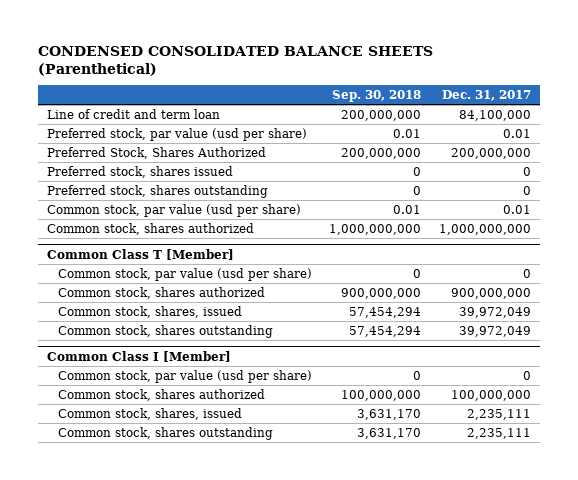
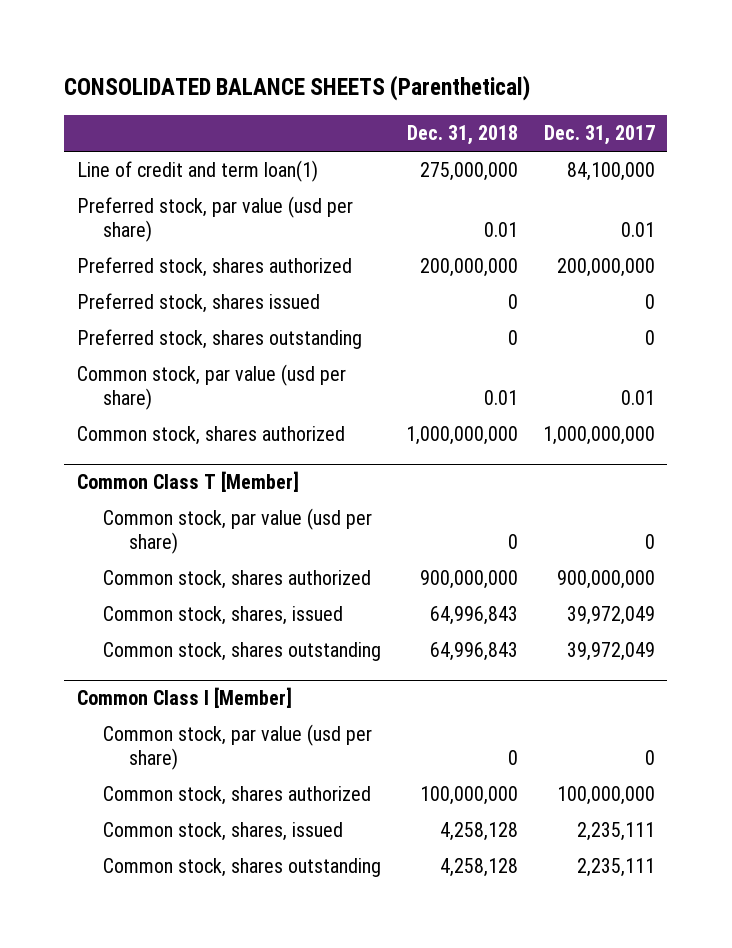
[37,45,433,76] CONDENSED CONSOLIDATED BALANCE SHEETS (Parenthetical) -> [64,75,531,102] CONSOLIDATED BALANCE SHEETS (Parenthetical)
[332,90,422,103] Sep. 30, 2018 -> none
none -> [406,125,518,146] Dec. 31, 2018
[46,108,220,119] Line of credit and term loan -> [76,160,318,183] Line of credit and term loan(1)
[46,146,266,159] Preferred Stock, Shares Authorized -> [76,257,352,278] Preferred stock, shares authorized

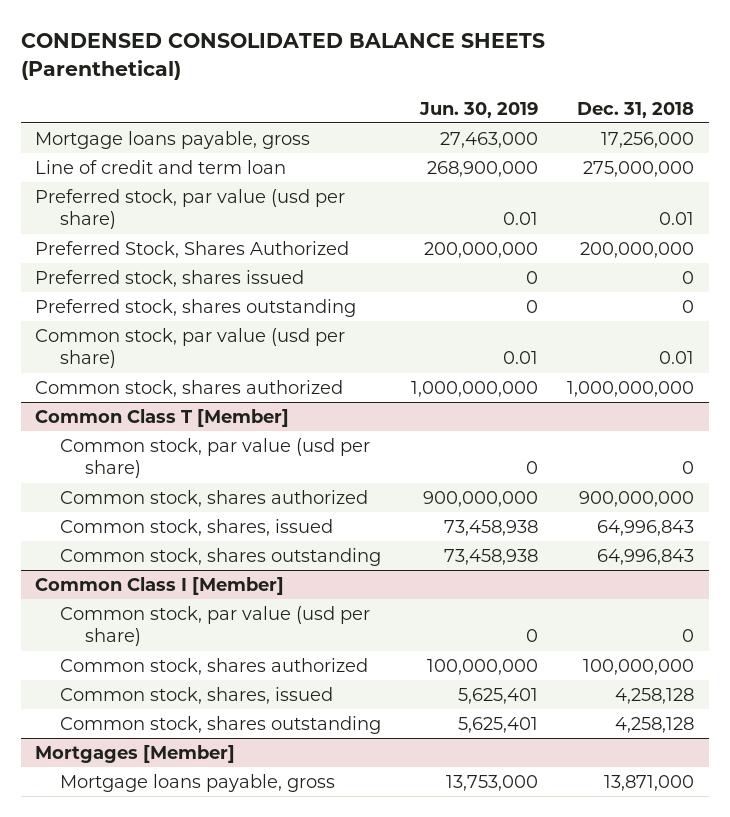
[64,75,531,102] CONSOLIDATED BALANCE SHEETS (Parenthetical) -> [20,33,545,80] CONDENSED CONSOLIDATED BALANCE SHEETS (Parenthetical)
[543,125,655,146] Dec. 31, 2017 -> none
none -> [418,101,538,118] Jun. 30, 2019
none -> [35,130,311,149] Mortgage loans payable, gross
[76,160,318,183] Line of credit and term loan(1) -> [35,159,287,174] Line of credit and term loan
[76,257,352,278] Preferred stock, shares authorized -> [35,240,350,258] Preferred Stock, Shares Authorized
none -> [35,744,236,763] Mortgages [Member]
none -> [60,773,336,792] Mortgage loans payable, gross

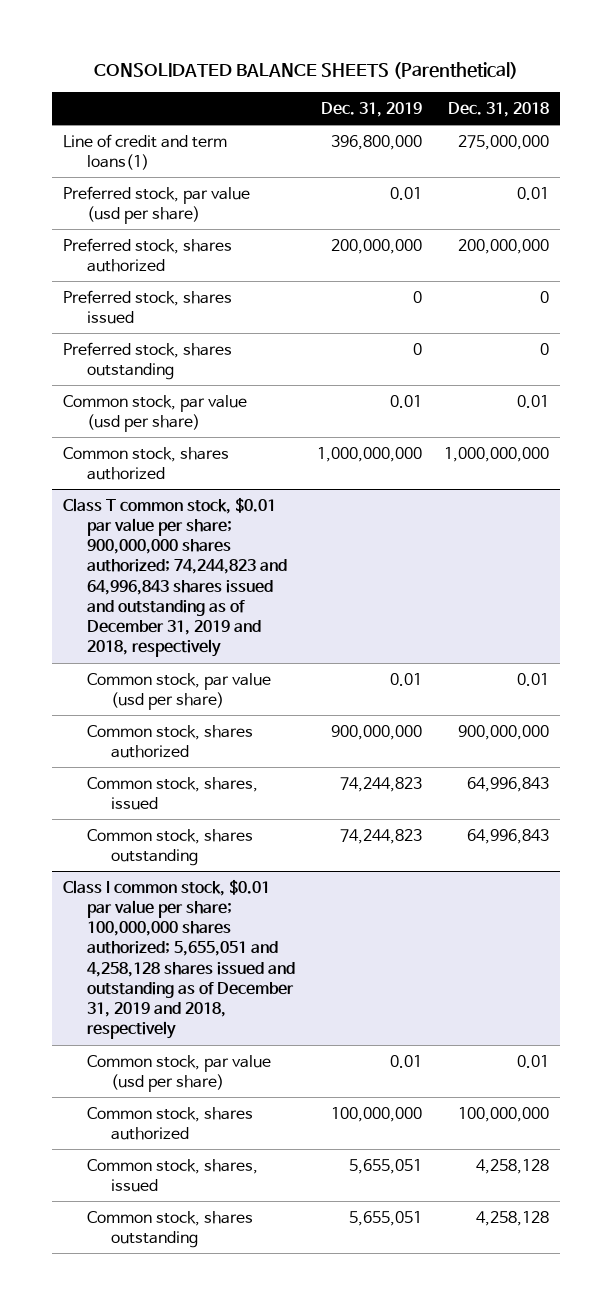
[20,33,545,80] CONDENSED CONSOLIDATED BALANCE SHEETS (Parenthetical) -> [94,62,519,80] CONSOLIDATED BALANCE SHEETS (Parenthetical)
[418,101,538,118] Jun. 30, 2019 -> none
none -> [321,101,423,117] Dec. 31, 2019
[35,130,311,149] Mortgage loans payable, gross -> none
[35,159,287,174] Line of credit and term loan -> [62,133,227,170] Line of credit and term loans(1)
[35,240,350,258] Preferred Stock, Shares Authorized -> [62,237,232,272] Preferred stock, shares authorized
[35,408,290,427] Common Class T [Member] -> [62,496,287,658] Class T common stock, $0.01 par value per share; 900,000,000 shares authorized; 74,244,823 and 64,996,843 shares issued and outstanding as of December 31, 2019 and 2018, respectively
[682,461,695,475] 0 -> [517,672,550,686] 0.01
[35,576,285,595] Common Class I [Member] -> [62,878,295,1040] Class I common stock, $0.01 par value per share; 100,000,000 shares authorized; 5,655,051 and 4,258,128 shares issued and outstanding as of December 31, 2019 and 2018, respectively
[682,629,695,643] 0 -> [517,1054,550,1068] 0.01
[35,744,236,763] Mortgages [Member] -> none
[60,773,336,792] Mortgage loans payable, gross -> none

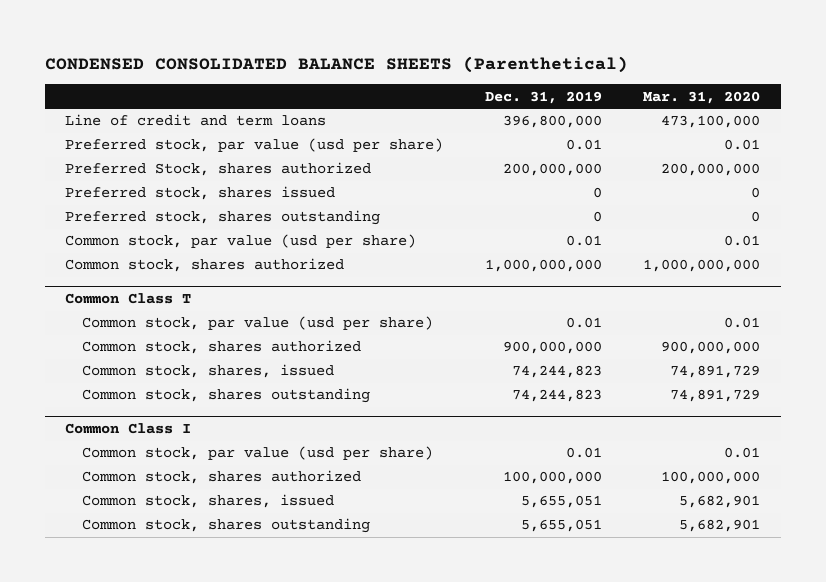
[94,62,519,80] CONSOLIDATED BALANCE SHEETS (Parenthetical) -> [44,55,628,73] CONDENSED CONSOLIDATED BALANCE SHEETS (Parenthetical)
[448,101,550,117] Dec. 31, 2018 -> none
none -> [643,90,761,104] Mar. 31, 2020
[62,133,227,170] Line of credit and term loans(1) -> [65,114,327,127] Line of credit and term loans
[62,237,232,272] Preferred stock, shares authorized -> [65,162,372,177] Preferred Stock, shares authorized
[62,496,287,658] Class T common stock, $0.01 par value per share; 900,000,000 shares authorized; 74,244,823 and 64,996,843 shares issued and outstanding as of December 31, 2019 and 2018, respectively -> [65,293,192,305] Common Class T
[62,878,295,1040] Class I common stock, $0.01 par value per share; 100,000,000 shares authorized; 5,655,051 and 4,258,128 shares issued and outstanding as of December 31, 2019 and 2018, respectively -> [65,423,192,435] Common Class I

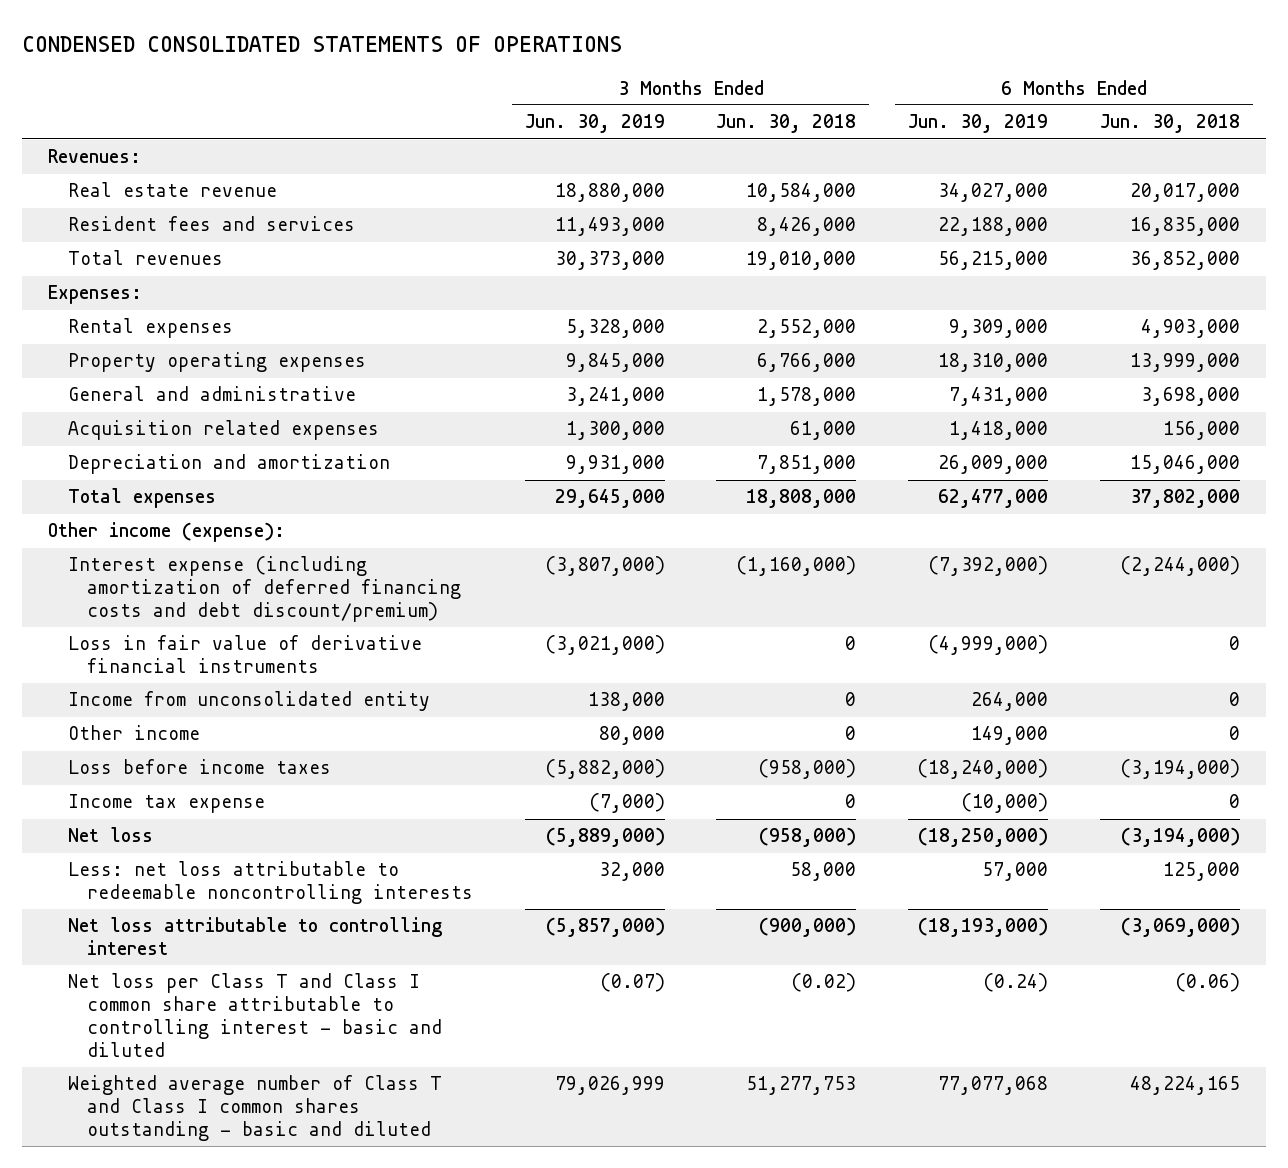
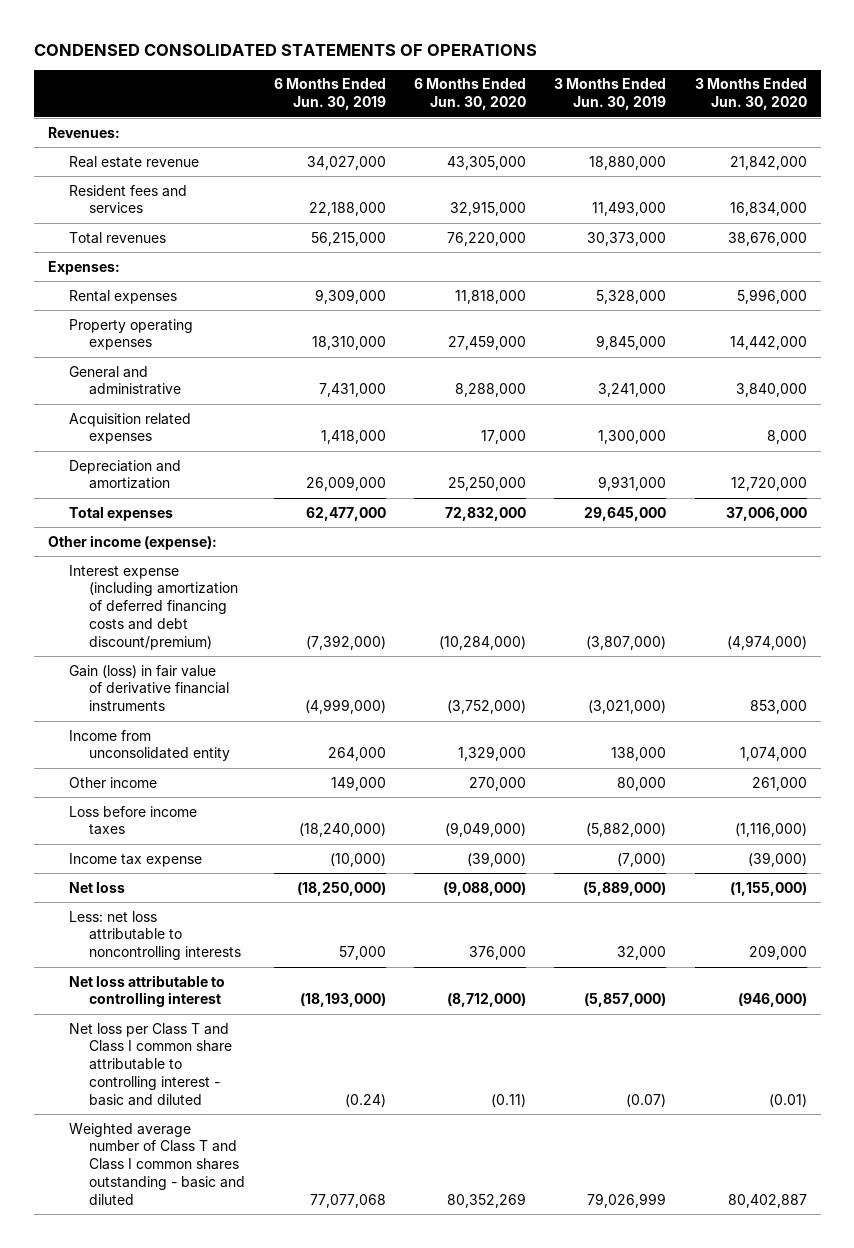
[716,114,857,134] Jun. 30, 2018 -> none
[1100,114,1241,134] Jun. 30, 2018 -> none
none -> [414,78,527,111] 6 Months Ended Jun. 30, 2020
none -> [694,78,807,111] 3 Months Ended Jun. 30, 2020
[67,635,422,674] Loss in fair value of derivative financial instruments -> [68,664,230,712] Gain (loss) in fair value of derivative financial instruments
[67,861,473,905] Less: net loss attributable to redeemable noncontrolling interests -> [68,910,242,961] Less: net loss attributable to noncontrolling interests

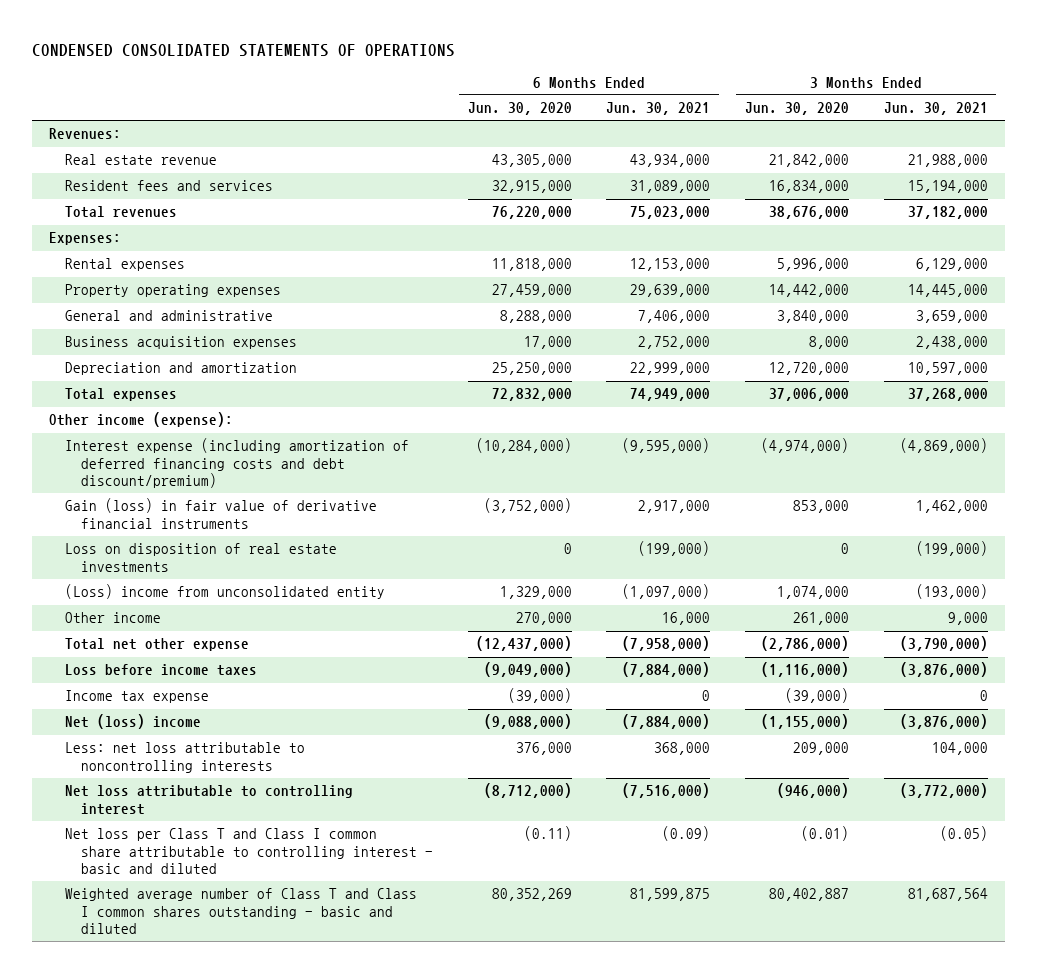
[273,78,386,111] 6 Months Ended Jun. 30, 2019 -> none
[554,78,667,111] 3 Months Ended Jun. 30, 2019 -> none
none -> [606,102,711,116] Jun. 30, 2021
none -> [883,102,988,116] Jun. 30, 2021
[68,412,191,445] Acquisition related expenses -> [65,336,298,350] Business acquisition expenses
none -> [65,543,338,572] Loss on disposition of real estate investments
[68,729,231,762] Income from unconsolidated entity -> [65,584,386,600] (Loss) income from unconsolidated entity
none -> [65,638,250,652] Total net other expense
[68,881,125,893] Net loss -> [65,714,202,730] Net (loss) income

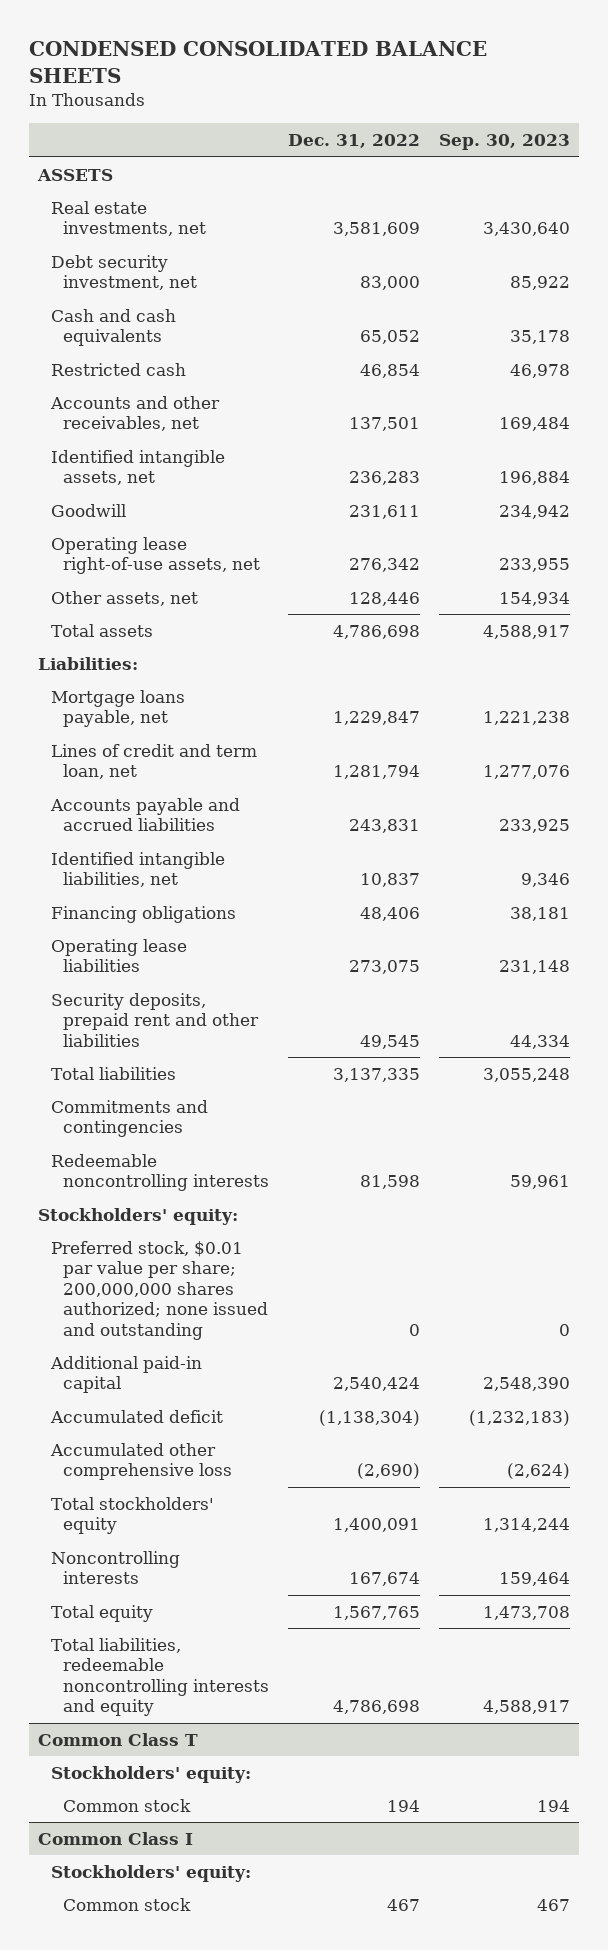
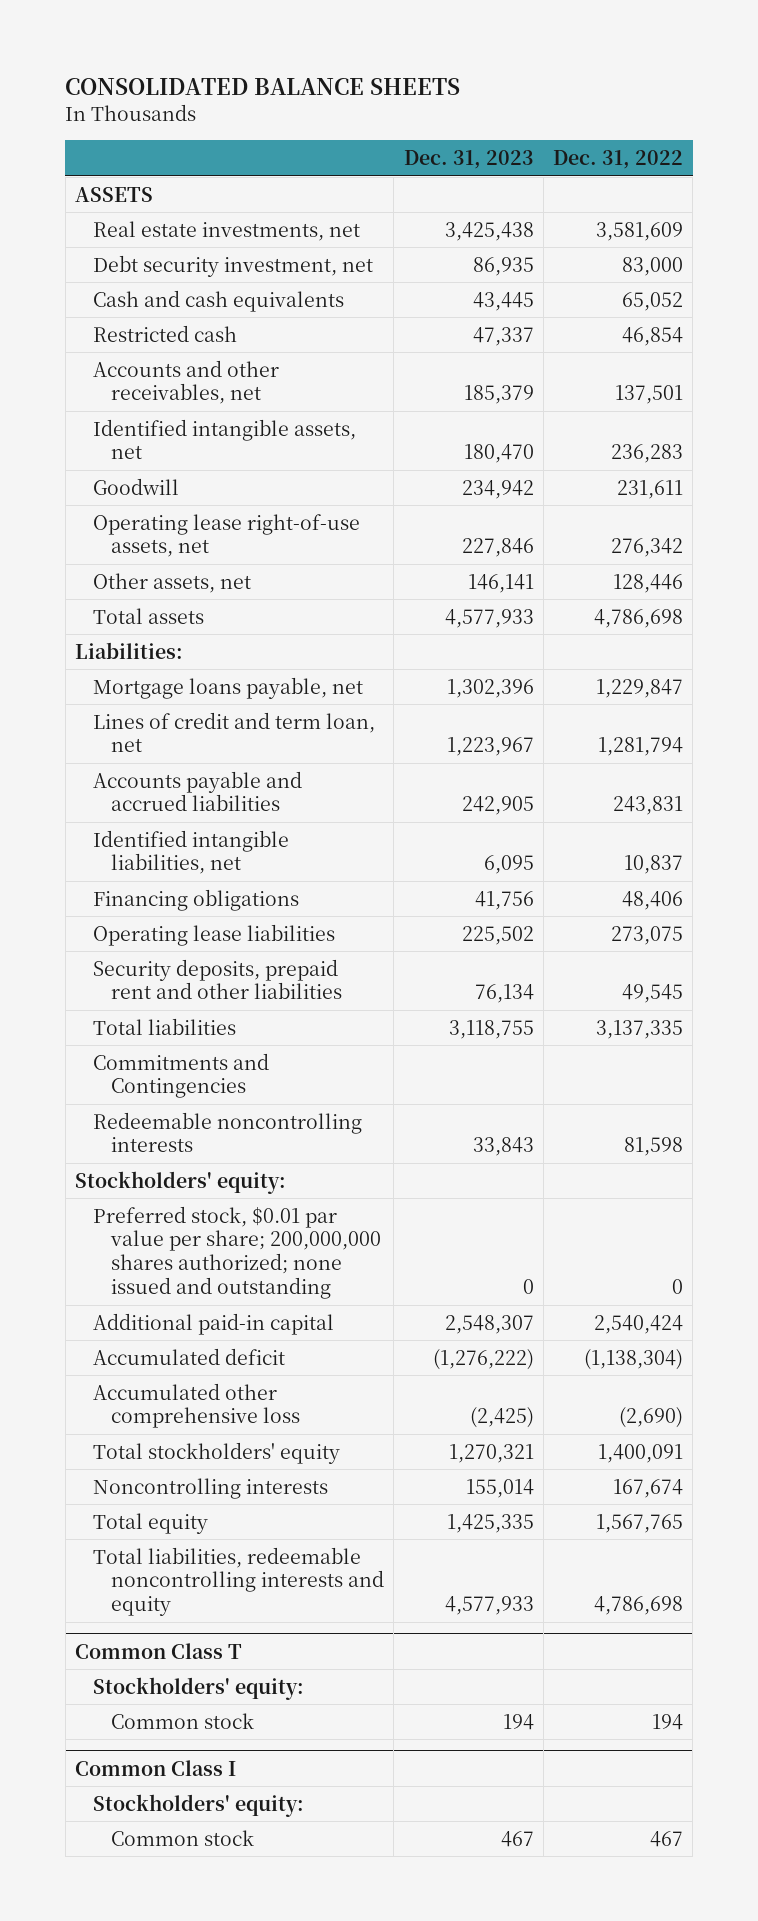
[29,40,488,83] CONDENSED CONSOLIDATED BALANCE SHEETS -> [65,78,461,96] CONSOLIDATED BALANCE SHEETS
[438,134,570,151] Sep. 30, 2023 -> none
none -> [403,150,534,170] Dec. 31, 2023
[50,1100,208,1138] Commitments and contingencies -> [93,1052,270,1099] Commitments and Contingencies

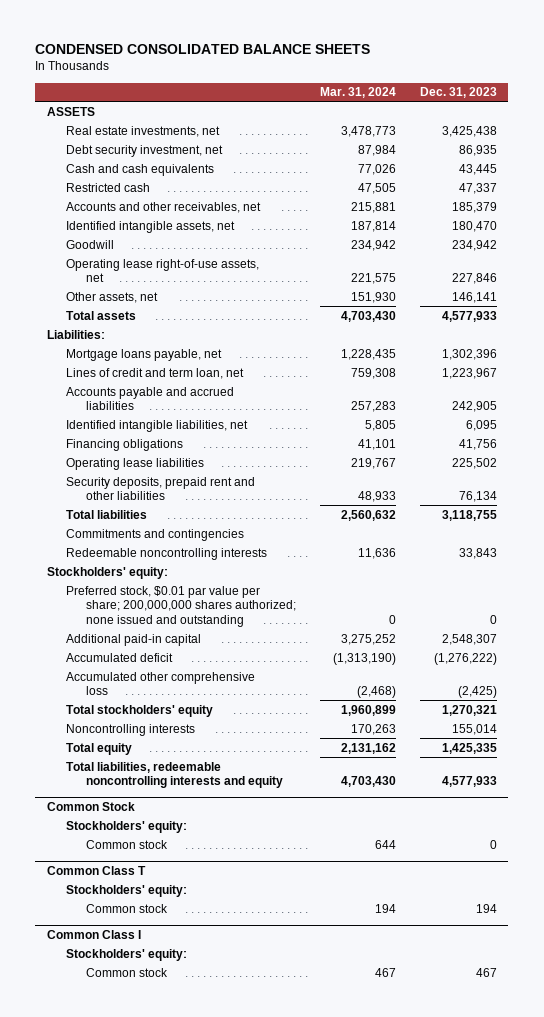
[65,78,461,96] CONSOLIDATED BALANCE SHEETS -> [35,44,371,55] CONDENSED CONSOLIDATED BALANCE SHEETS
[553,150,684,170] Dec. 31, 2022 -> none
none -> [319,87,396,99] Mar. 31, 2024
[93,1052,270,1099] Commitments and Contingencies -> [66,528,245,541] Commitments and contingencies
none -> [47,801,136,811] Common Stock
none -> [66,820,188,833] Stockholders' equity:
none -> [85,839,168,849] Common stock

